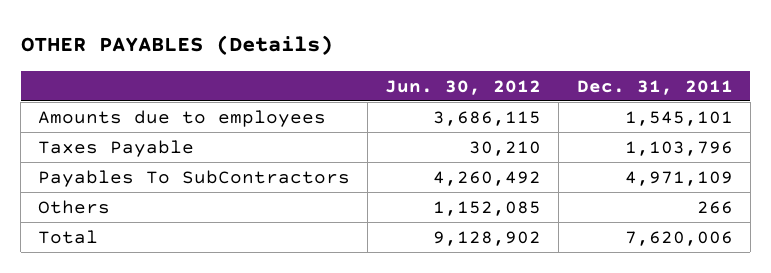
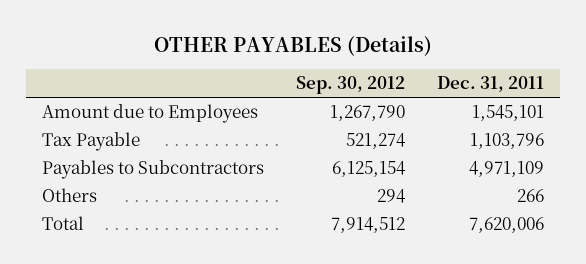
[385,79,542,95] Jun. 30, 2012 -> none
none -> [296,76,406,95] Sep. 30, 2012
[38,109,327,127] Amounts due to employees -> [41,104,258,124] Amount due to Employees
[38,139,195,157] Taxes Payable -> [41,132,140,152] Tax Payable
[38,169,351,187] Payables To SubContractors -> [41,160,264,180] Payables to Subcontractors

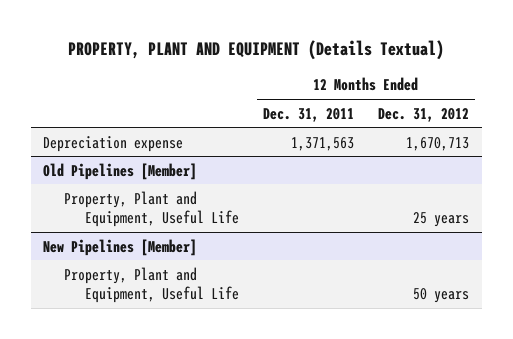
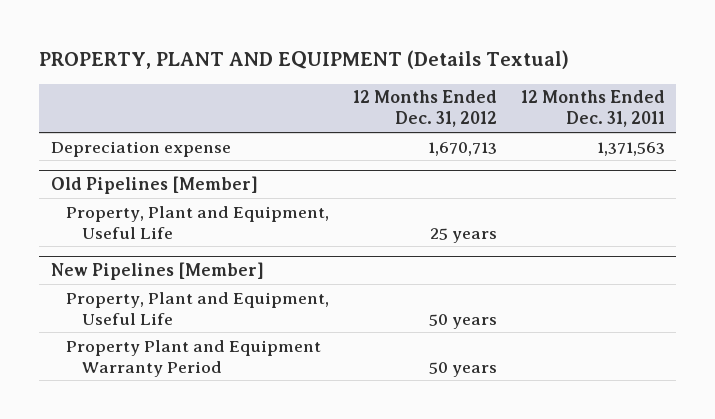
none -> [66,339,322,377] Property Plant and Equipment Warranty Period

